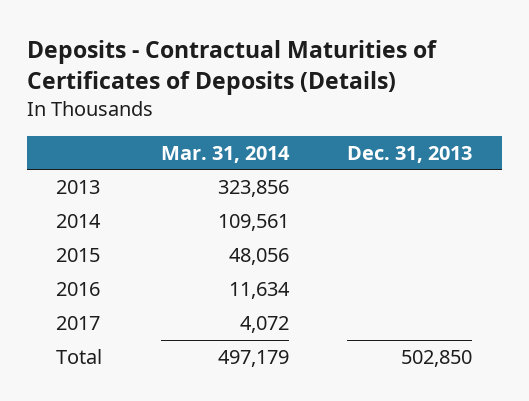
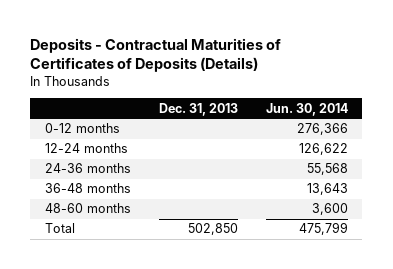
[160,145,290,163] Mar. 31, 2014 -> none
none -> [266,102,349,116] Jun. 30, 2014
[56,179,101,194] 2013 -> [44,123,120,134] 0-12 months
[56,213,102,228] 2014 -> [44,143,128,154] 12-24 months
[56,247,101,262] 2015 -> [44,163,131,174] 24-36 months
[56,281,101,296] 2016 -> [44,183,131,194] 36-48 months
[56,315,101,330] 2017 -> [44,203,131,214] 48-60 months

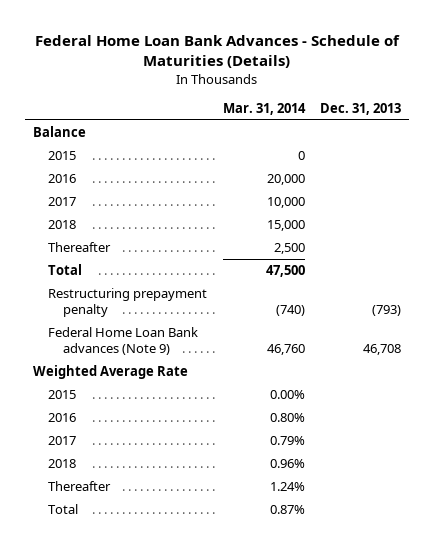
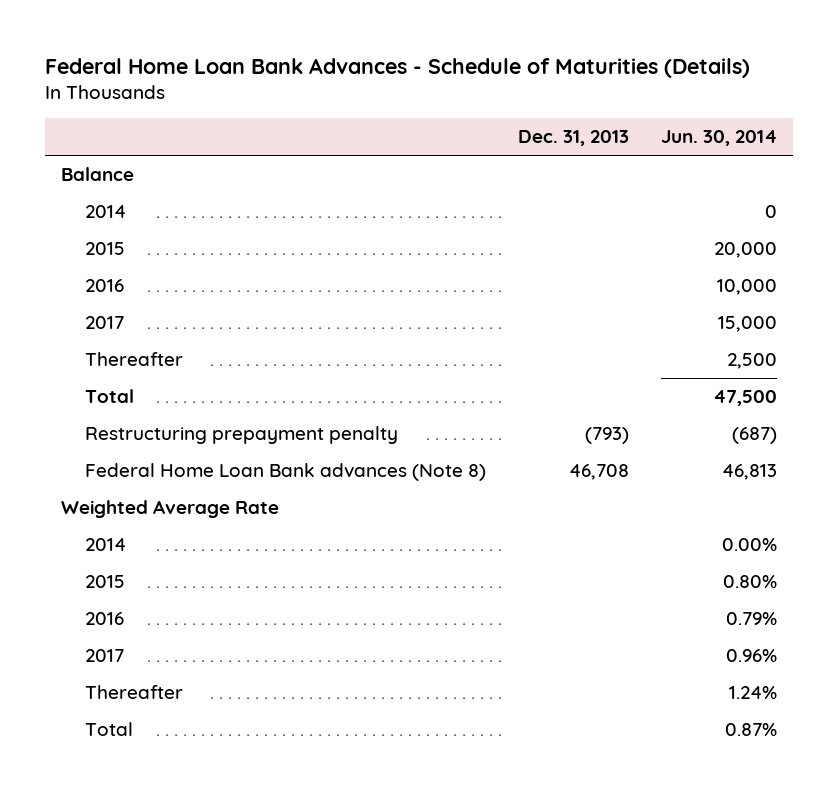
[222,102,306,115] Mar. 31, 2014 -> none
none -> [660,130,777,147] Jun. 30, 2014
none -> [84,205,126,219] 2014
[48,220,77,230] 2018 -> none
[48,327,199,356] Federal Home Loan Bank advances (Note 9) -> [84,463,486,482] Federal Home Loan Bank advances (Note 8)
none -> [84,538,126,552] 2014
[48,459,77,469] 2018 -> none

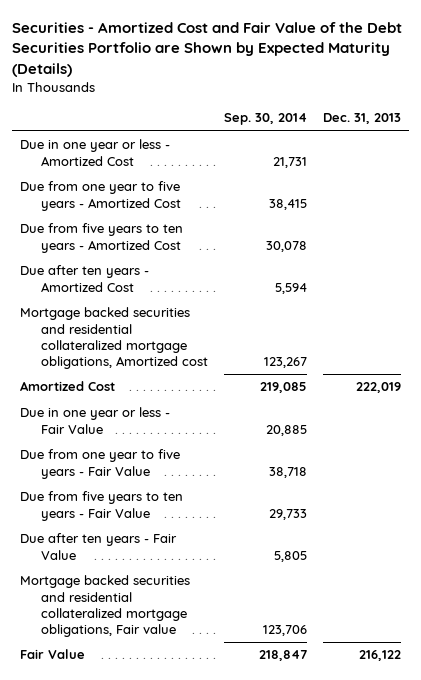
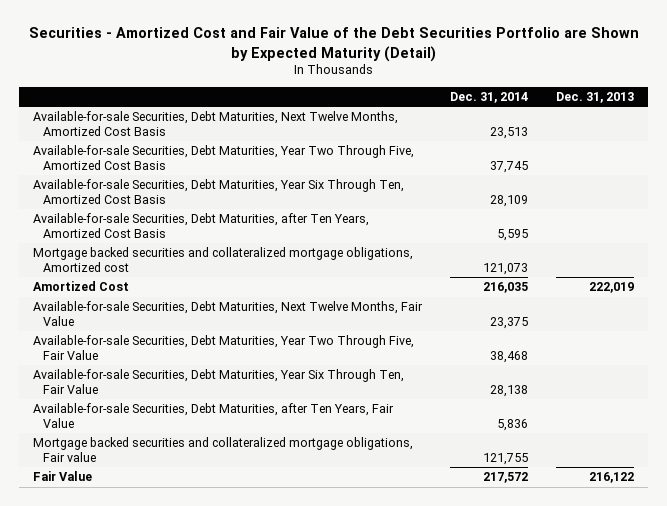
[12,21,403,77] Securities - Amortized Cost and Fair Value of the Debt Securities Portfolio are Shown by Expected Maturity (Details) -> [28,27,639,62] Securities - Amortized Cost and Fair Value of the Debt Securities Portfolio are Shown by Expected Maturity (Detail)
[223,113,307,126] Sep. 30, 2014 -> none
none -> [450,92,529,104] Dec. 31, 2014
[20,139,171,166] Due in one year or less - Amortized Cost -> [33,111,399,137] Available-for-sale Securities, Debt Maturities, Next Twelve Months, Amortized Cost Basis
[20,181,181,211] Due from one year to five years - Amortized Cost -> [33,145,415,171] Available-for-sale Securities, Debt Maturities, Year Two Through Five, Amortized Cost Basis
[20,223,184,253] Due from five years to ten years - Amortized Cost -> [33,179,405,205] Available-for-sale Securities, Debt Maturities, Year Six Through Ten, Amortized Cost Basis
[20,265,150,292] Due after ten years - Amortized Cost -> [33,213,370,239] Available-for-sale Securities, Debt Maturities, after Ten Years, Amortized Cost Basis
[20,307,208,369] Mortgage backed securities and residential collateralized mortgage obligations, Amortized cost -> [33,247,414,273] Mortgage backed securities and collateralized mortgage obligations, Amortized cost
[20,407,171,434] Due in one year or less - Fair Value -> [33,301,424,327] Available-for-sale Securities, Debt Maturities, Next Twelve Months, Fair Value
[20,449,181,479] Due from one year to five years - Fair Value -> [33,335,415,361] Available-for-sale Securities, Debt Maturities, Year Two Through Five, Fair Value
[20,491,184,521] Due from five years to ten years - Fair Value -> [33,369,405,395] Available-for-sale Securities, Debt Maturities, Year Six Through Ten, Fair Value
[20,533,178,560] Due after ten years - Fair Value -> [33,403,395,429] Available-for-sale Securities, Debt Maturities, after Ten Years, Fair Value
[20,575,191,637] Mortgage backed securities and residential collateralized mortgage obligations, Fair value -> [33,437,414,463] Mortgage backed securities and collateralized mortgage obligations, Fair value

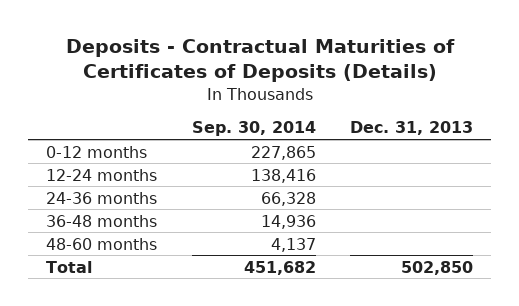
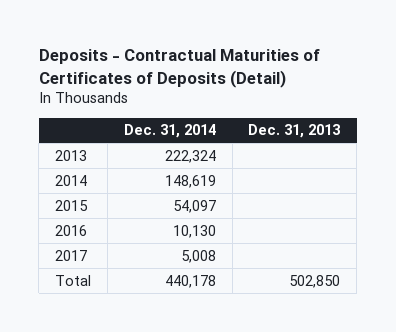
[65,39,455,83] Deposits - Contractual Maturities of Certificates of Deposits (Details) -> [38,49,320,88] Deposits - Contractual Maturities of Certificates of Deposits (Detail)
[191,121,316,137] Sep. 30, 2014 -> none
none -> [123,124,216,139] Dec. 31, 2014
[45,145,147,158] 0-12 months -> [55,149,88,161] 2013
[45,168,157,181] 12-24 months -> [55,174,88,186] 2014
[45,191,157,204] 24-36 months -> [55,199,89,211] 2015
[45,214,157,227] 36-48 months -> [55,224,88,236] 2016
[45,237,157,250] 48-60 months -> [55,249,88,261] 2017

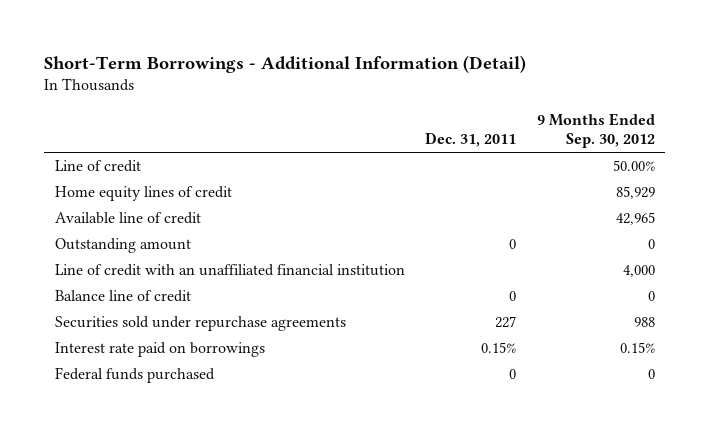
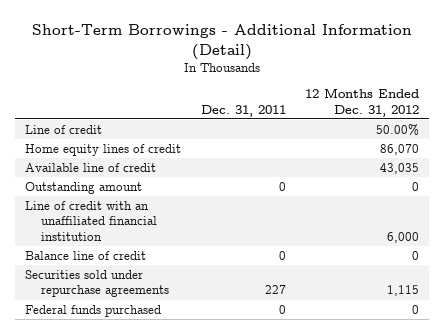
[537,112,656,149] 9 Months Ended Sep. 30, 2012 -> none
none -> [305,88,420,117] 12 Months Ended Dec. 31, 2012
[54,342,265,358] Interest rate paid on borrowings -> none

